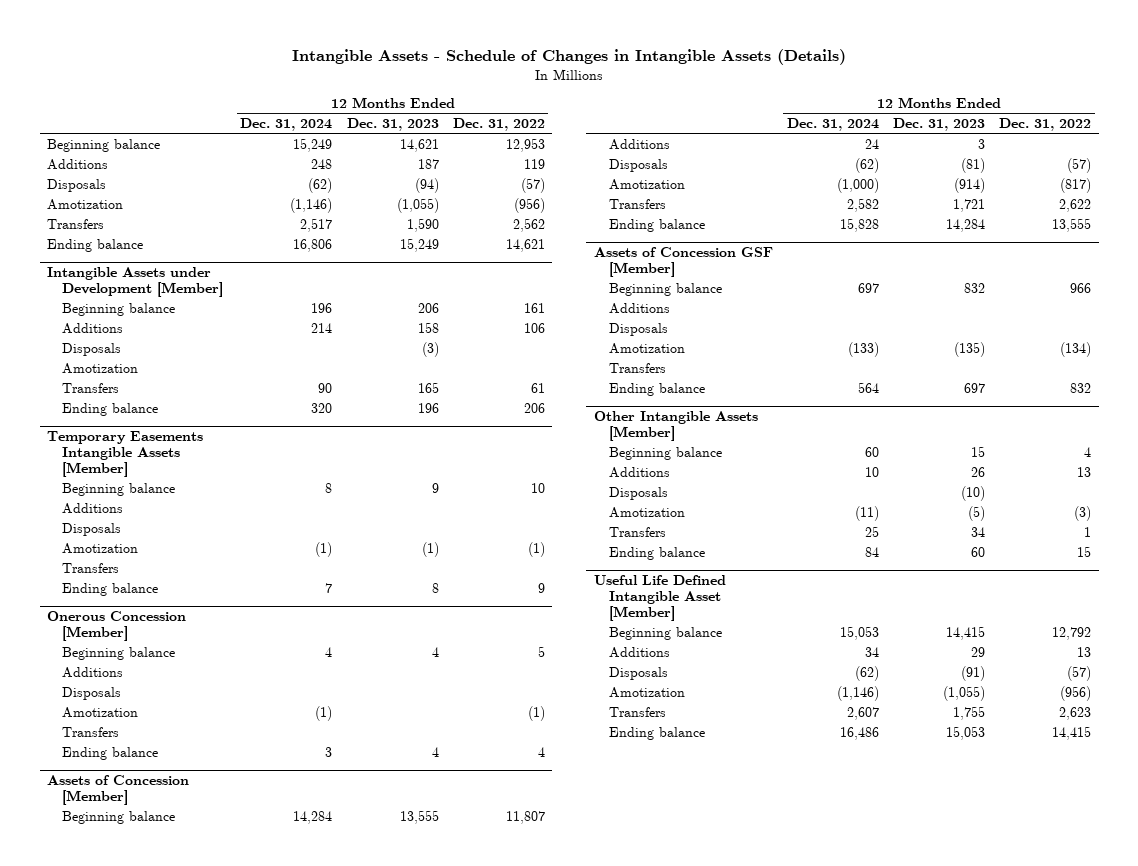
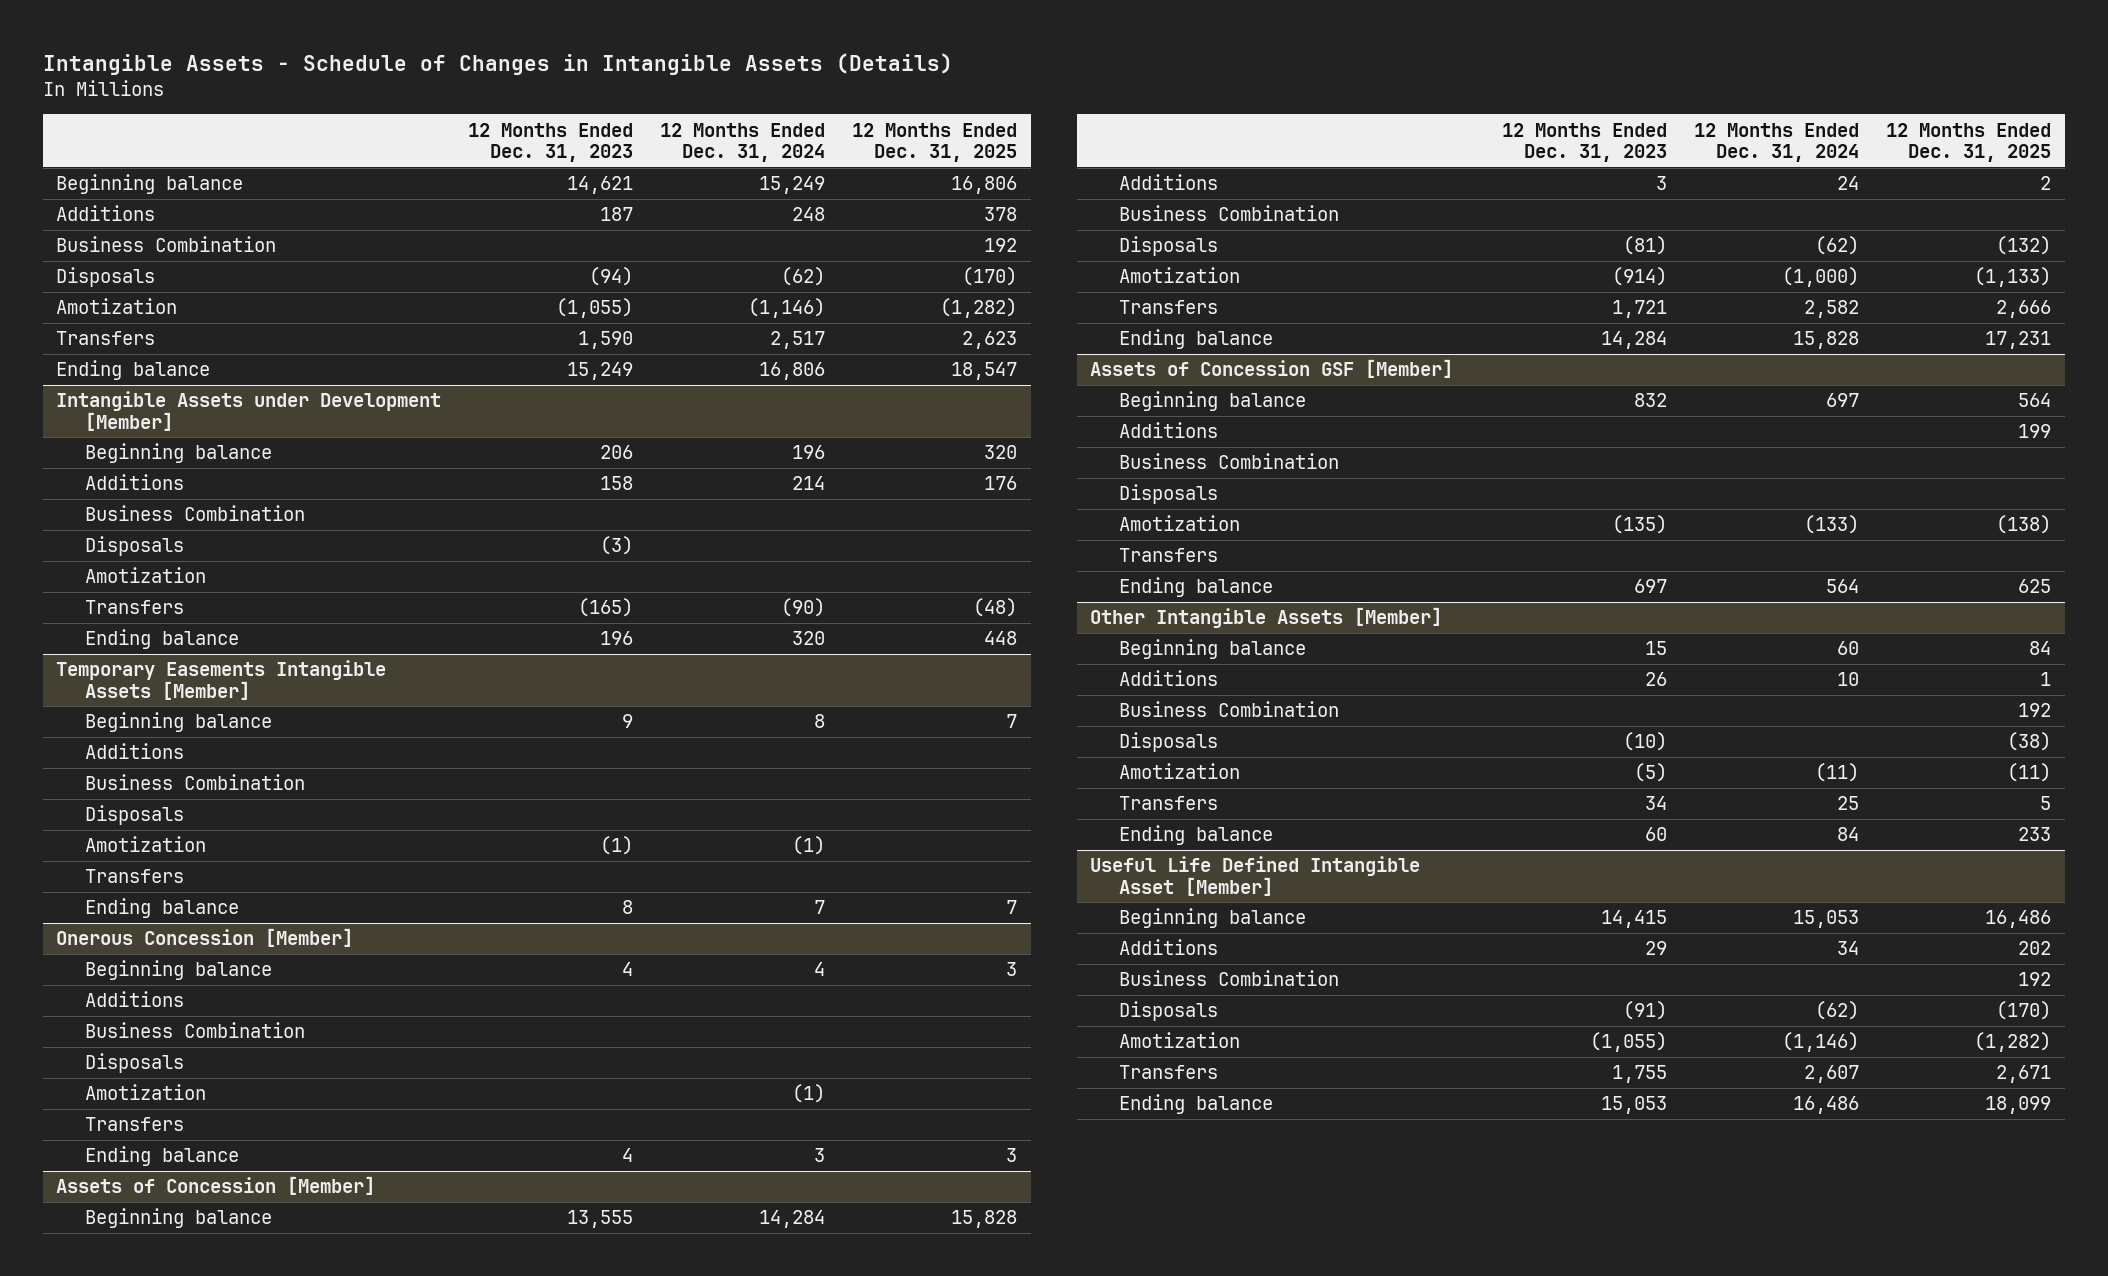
[452,118,545,132] Dec. 31, 2022 -> none
none -> [852,122,1018,163] 12 Months Ended Dec. 31, 2025
none -> [56,236,277,253] Business Combination
none -> [85,505,306,522] Business Combination
[318,382,333,393] 90 -> [781,598,826,618] (90)
[417,381,439,393] 165 -> [578,598,634,618] (165)
none -> [85,774,306,791] Business Combination
none -> [85,1022,306,1039] Business Combination
none -> [1119,205,1340,222] Business Combination
none -> [1119,453,1340,470] Business Combination
none -> [1119,701,1340,718] Business Combination
none -> [1119,970,1340,987] Business Combination

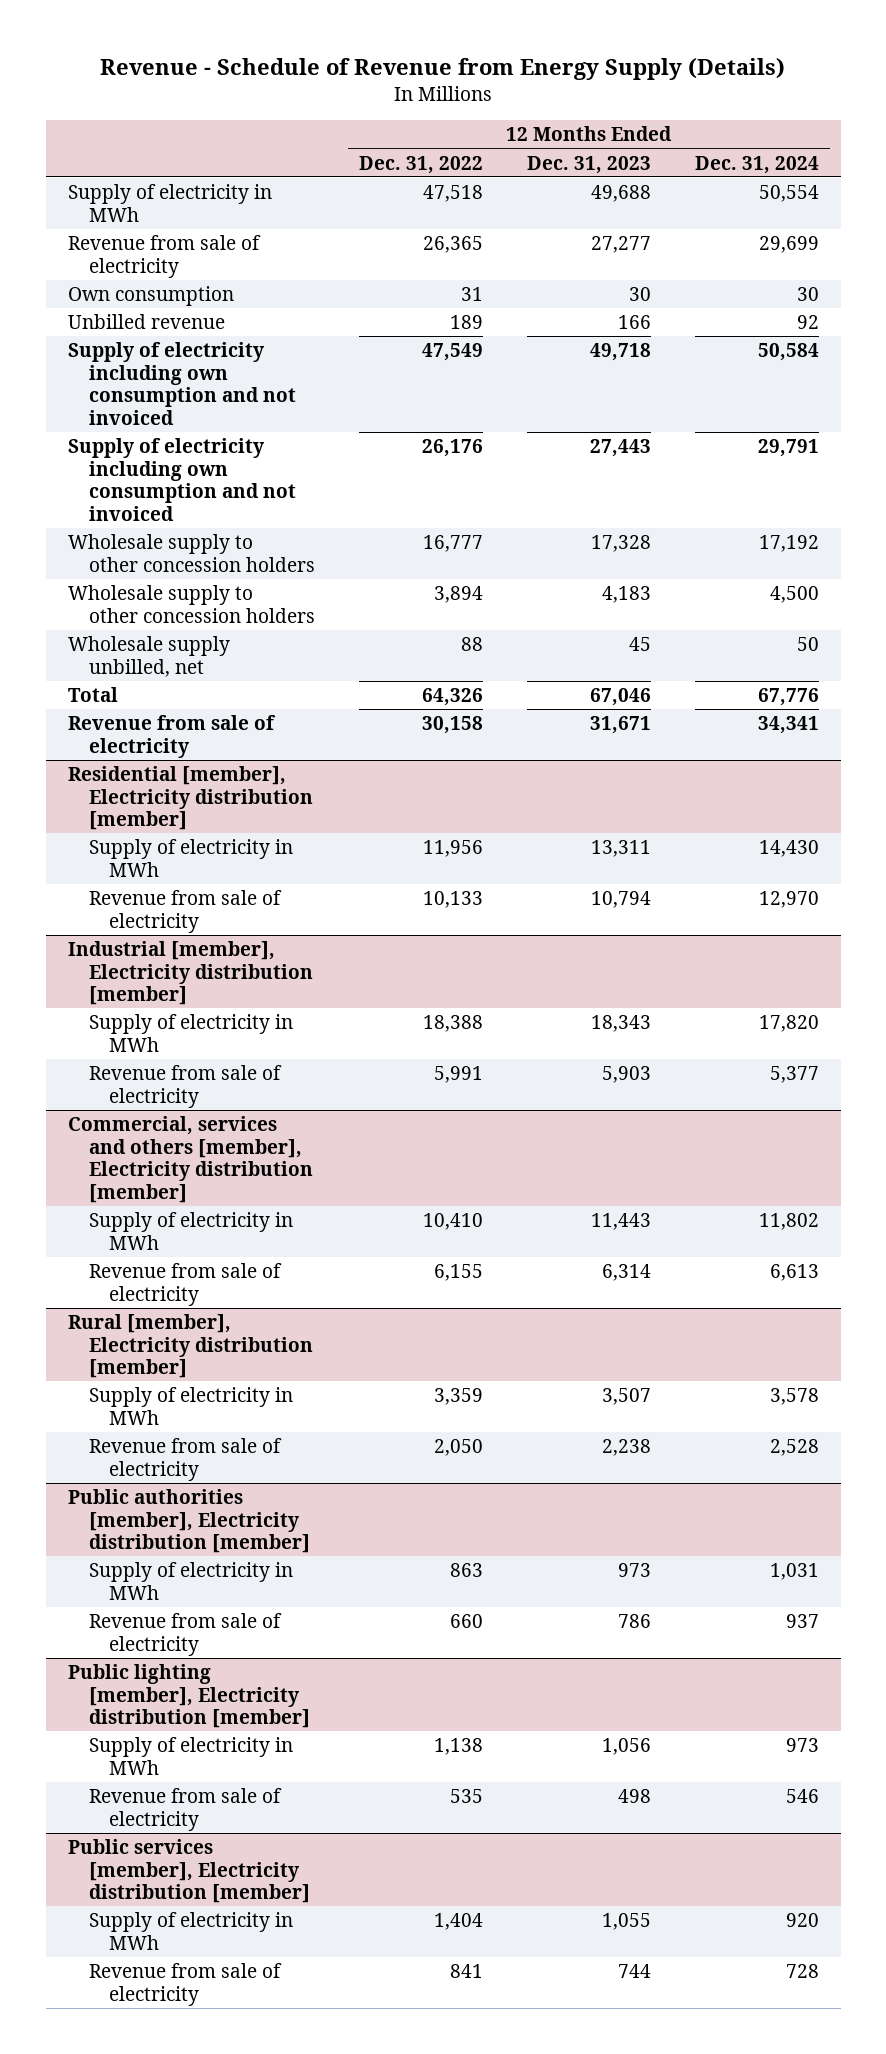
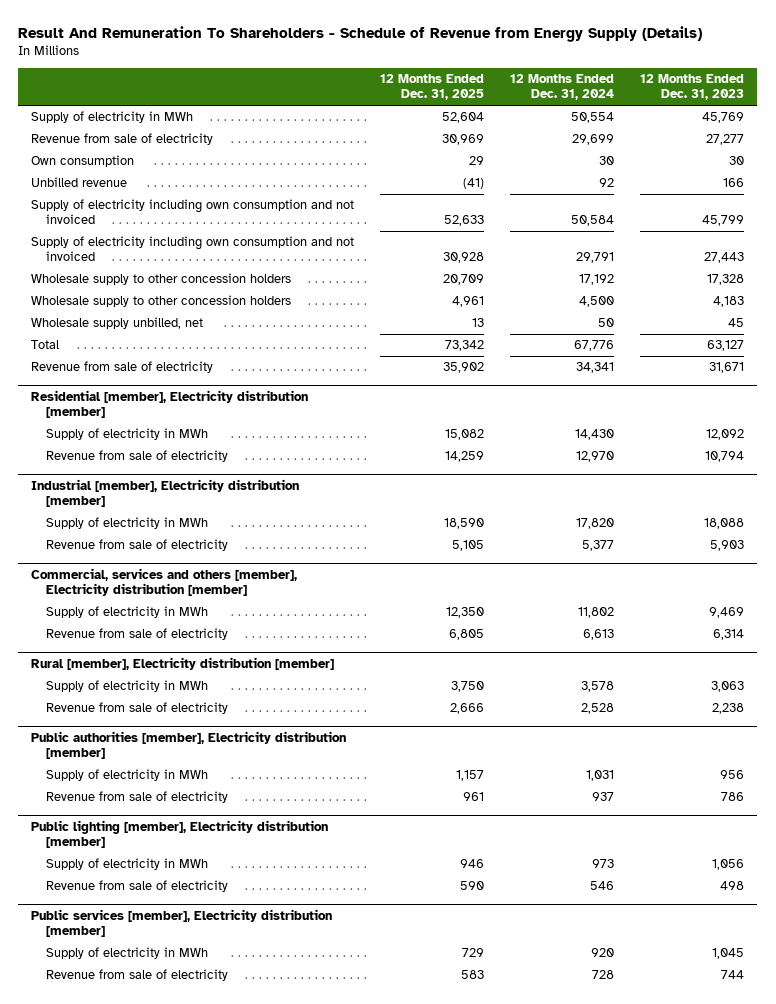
[100,58,786,81] Revenue - Schedule of Revenue from Energy Supply (Details) -> [18,26,703,43] Result And Remuneration To Shareholders - Schedule of Revenue from Energy Supply (Details)
[358,155,483,174] Dec. 31, 2022 -> none
none -> [380,74,485,101] 12 Months Ended Dec. 31, 2025
[590,185,651,203] 49,688 -> [702,112,745,124] 45,769
[589,343,651,362] 49,718 -> [702,215,745,227] 45,799
[589,688,651,707] 67,046 -> [707,340,745,352] 63,127
[590,840,651,858] 13,311 -> [706,429,745,441] 12,092
[590,1015,651,1033] 18,343 -> [704,518,745,530] 18,088
[590,1213,651,1231] 11,443 -> [709,607,745,619] 9,469
[601,1388,651,1406] 3,507 -> [711,681,745,693] 3,063
[617,1563,651,1578] 973 -> [720,770,745,780] 956
[601,1913,651,1931] 1,055 -> [712,948,745,960] 1,045

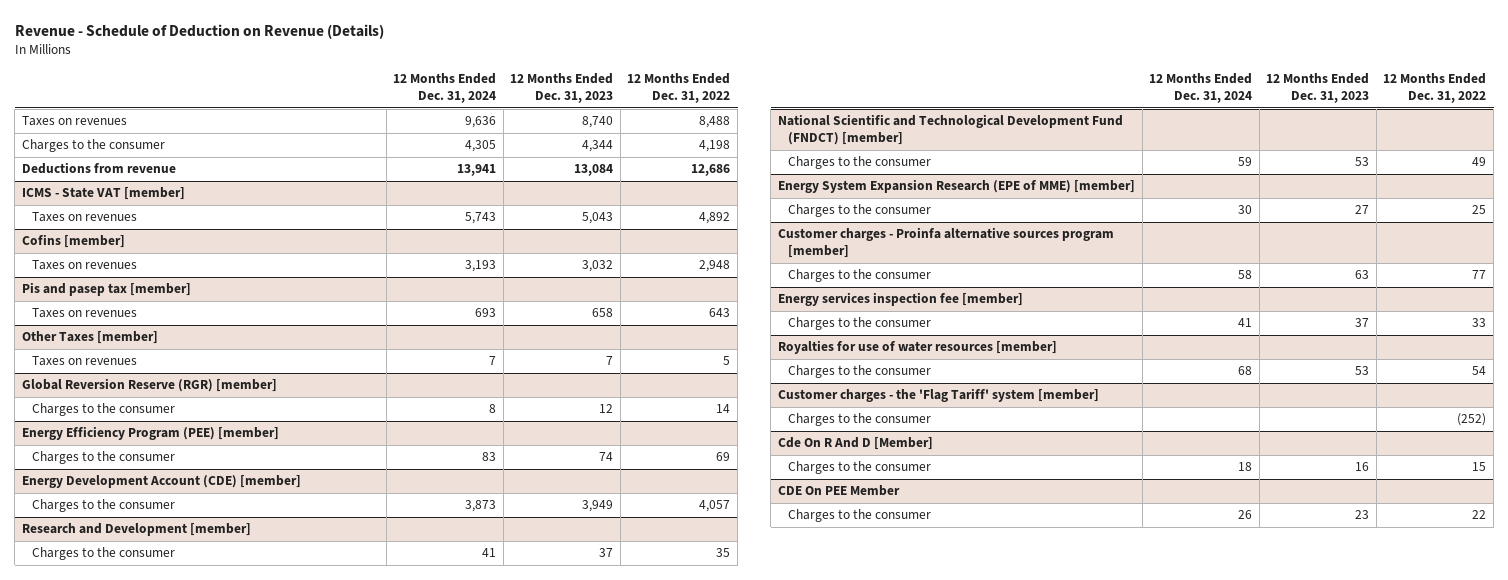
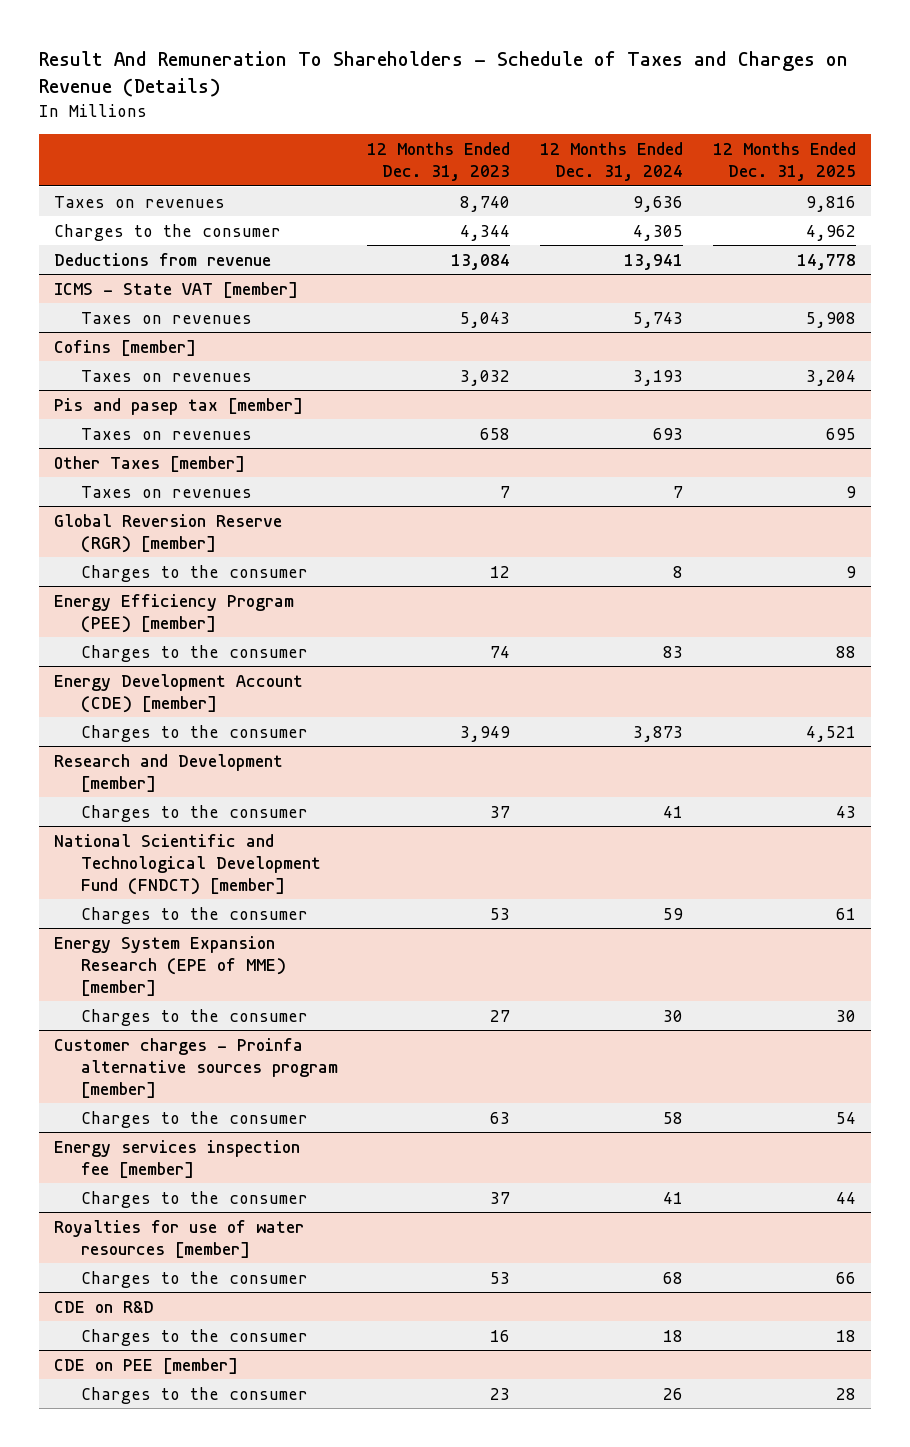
[14,23,384,39] Revenue - Schedule of Deduction on Revenue (Details) -> [38,50,848,98] Result And Remuneration To Shareholders - Schedule of Taxes and Charges on Revenue (Details)
[627,73,731,104] 12 Months Ended Dec. 31, 2022 -> none
none -> [713,142,857,182] 12 Months Ended Dec. 31, 2025
[777,388,1099,403] Customer charges - the 'Flag Tariff' system [member] -> none
[787,413,931,427] Charges to the consumer -> none
[777,437,933,451] Cde On R And D [Member] -> [53,1300,154,1313] CDE on R&D
[777,485,900,497] CDE On PEE Member -> [53,1357,238,1374] CDE on PEE [member]

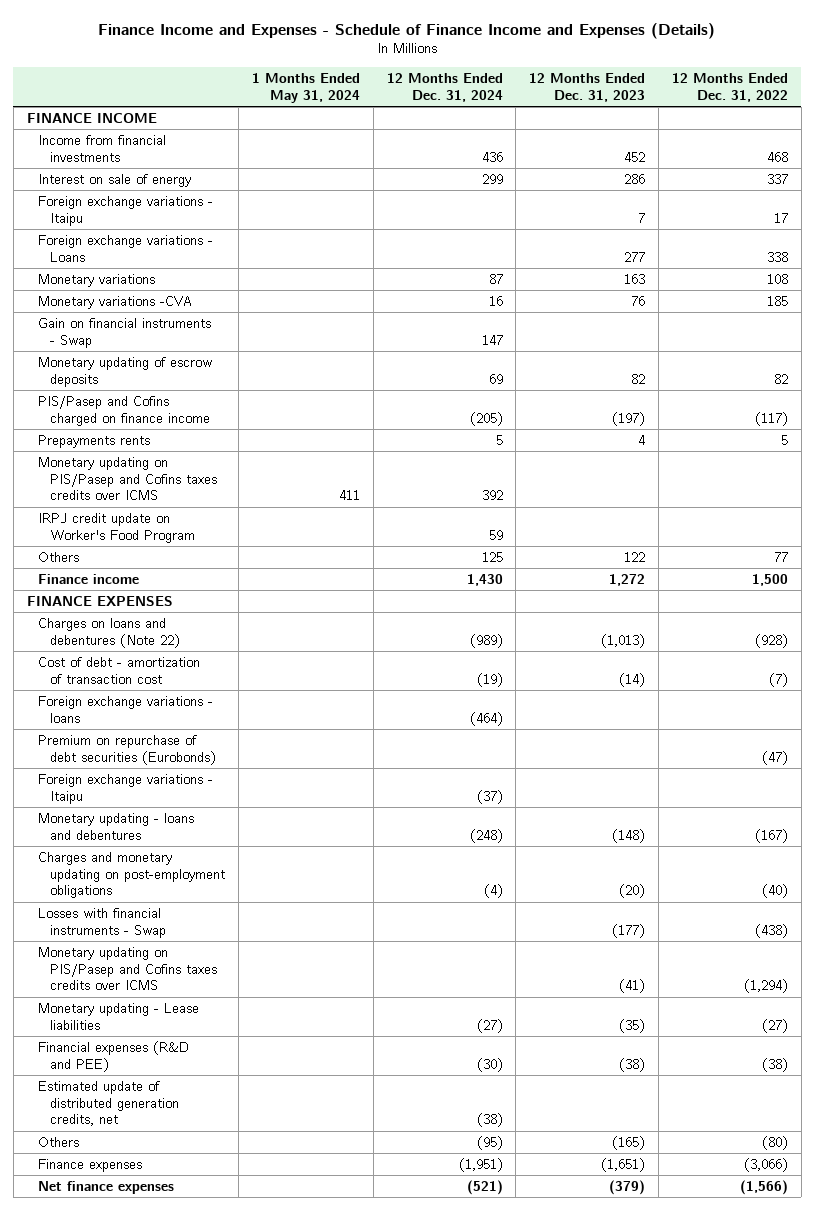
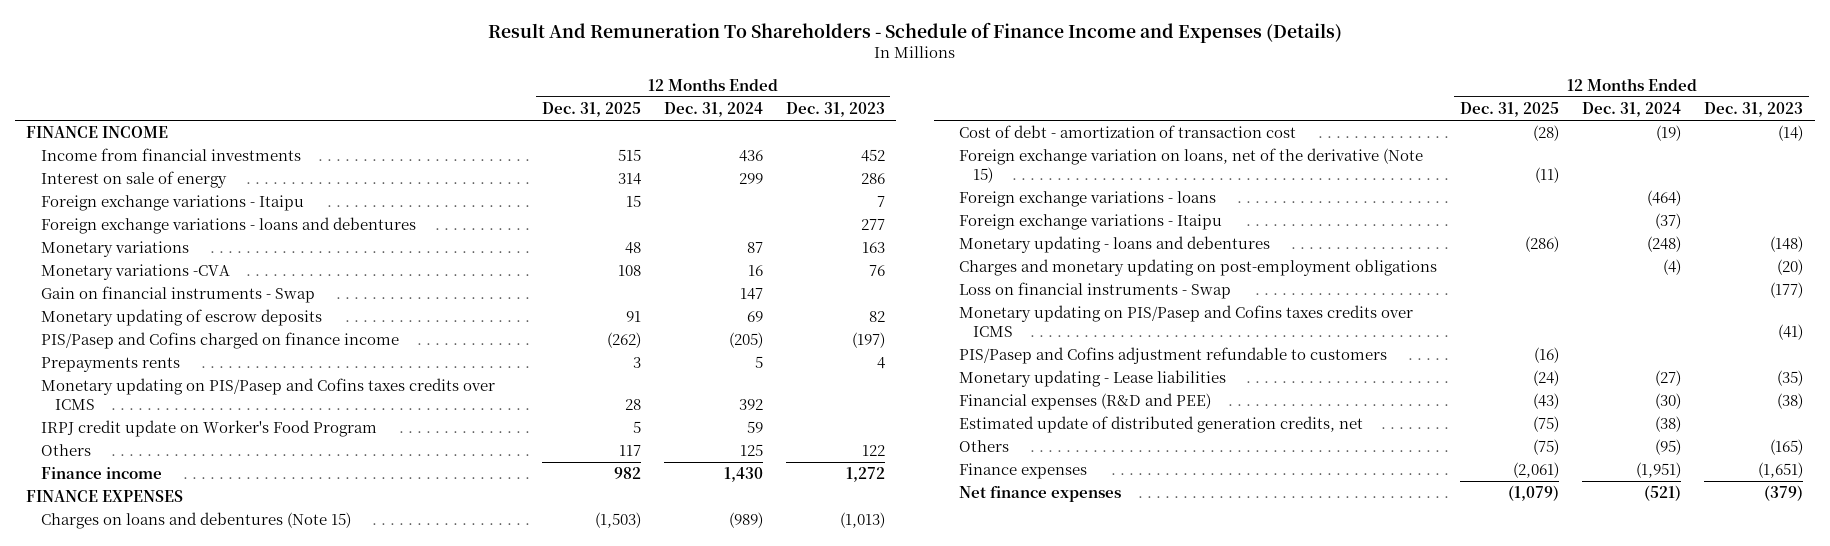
[98,22,716,39] Finance Income and Expenses - Schedule of Finance Income and Expenses (Details) -> [487,22,1342,44] Result And Remuneration To Shareholders - Schedule of Finance Income and Expenses (Details)
[251,73,360,103] 1 Months Ended May 31, 2024 -> none
[671,73,788,102] 12 Months Ended Dec. 31, 2022 -> none
none -> [541,102,641,118] Dec. 31, 2025
[38,234,214,262] Foreign exchange variations - Loans -> [40,217,416,235] Foreign exchange variations - loans and debentures
[38,617,181,648] Charges on loans and debentures (Note 22) -> [40,512,351,530] Charges on loans and debentures (Note 15)
none -> [959,148,1424,184] Foreign exchange variation on loans, net of the derivative (Note 15)
[38,734,217,765] Premium on repurchase of debt securities (Eurobonds) -> none
[38,907,167,938] Losses with financial instruments - Swap -> [959,282,1232,300] Loss on financial instruments - Swap
none -> [959,347,1388,365] PIS/Pasep and Cofins adjustment refundable to customers

